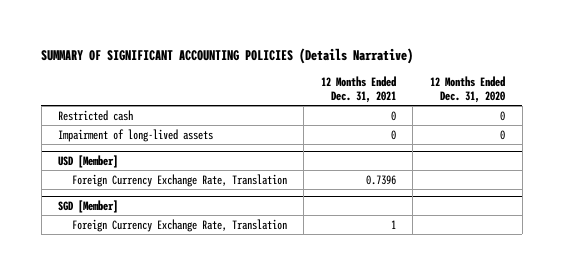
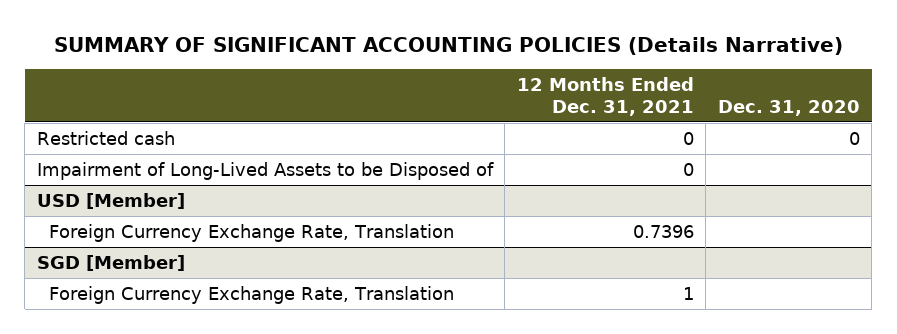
[429,75,505,103] 12 Months Ended Dec. 31, 2020 -> none
none -> [717,99,860,116] Dec. 31, 2020
[58,128,214,142] Impairment of long-lived assets -> [36,161,494,180] Impairment of Long-Lived Assets to be Disposed of

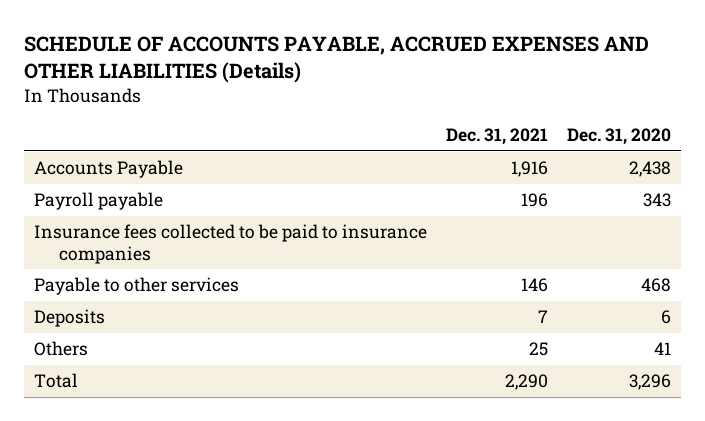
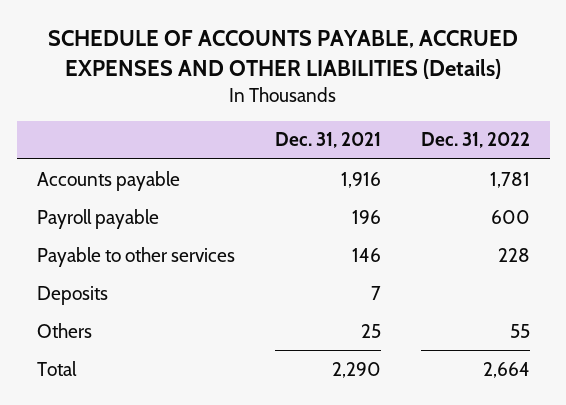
[567,128,672,146] Dec. 31, 2020 -> none
none -> [420,132,530,149] Dec. 31, 2022
[33,160,183,179] Accounts Payable -> [36,170,180,191] Accounts payable
[33,224,427,264] Insurance fees collected to be paid to insurance companies -> none

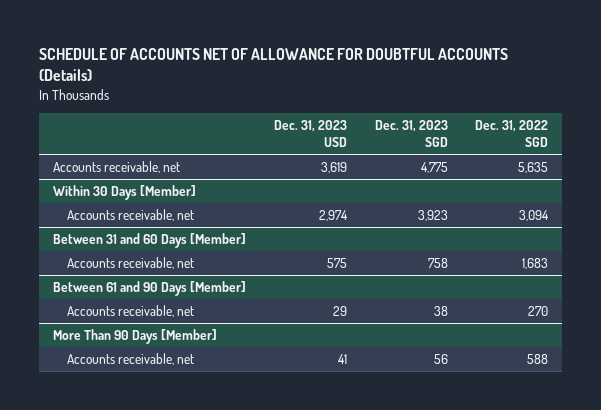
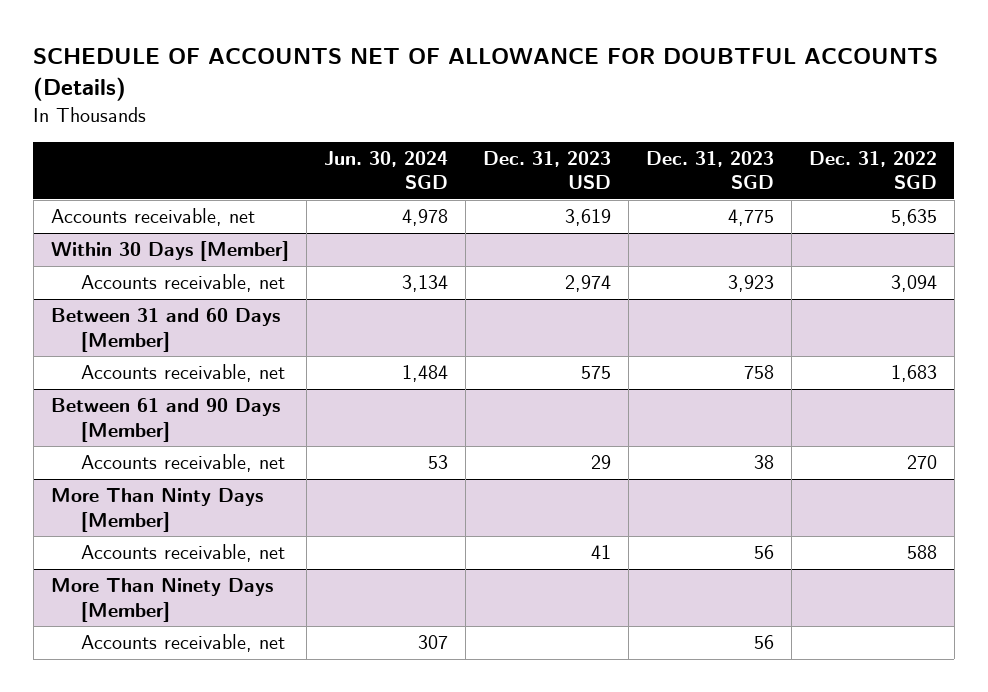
none -> [323,150,448,190] Jun. 30, 2024 SGD
[52,328,217,344] More Than 90 Days [Member] -> [50,488,263,532] More Than Ninty Days [Member]
none -> [50,578,273,622] More Than Ninety Days [Member]
none -> [80,634,285,653] Accounts receivable, net

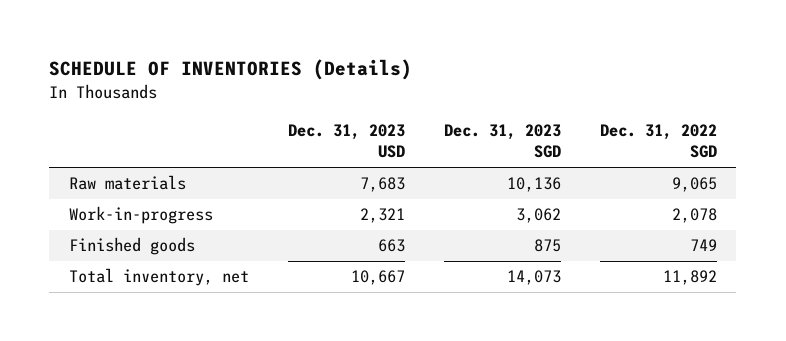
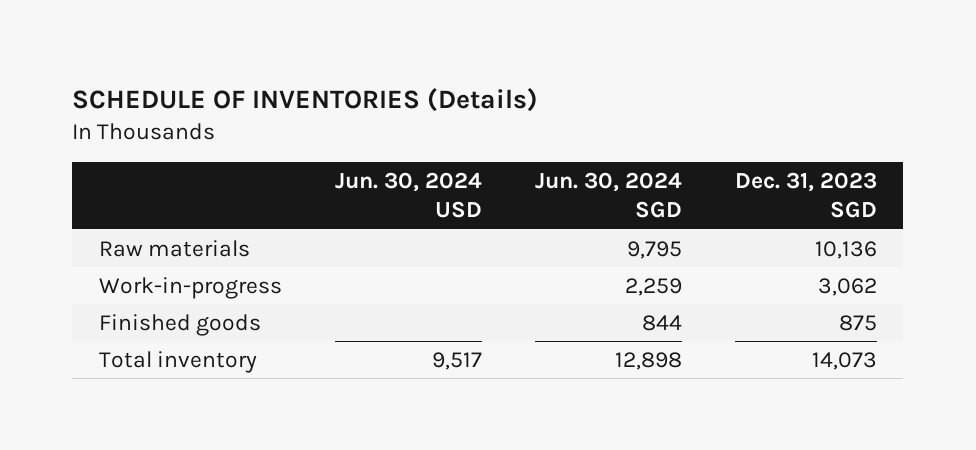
[287,123,405,159] Dec. 31, 2023 USD -> none
[599,123,717,159] Dec. 31, 2022 SGD -> none
none -> [334,171,482,219] Jun. 30, 2024 USD
none -> [534,171,682,219] Jun. 30, 2024 SGD
[68,268,249,287] Total inventory, net -> [98,350,257,373] Total inventory

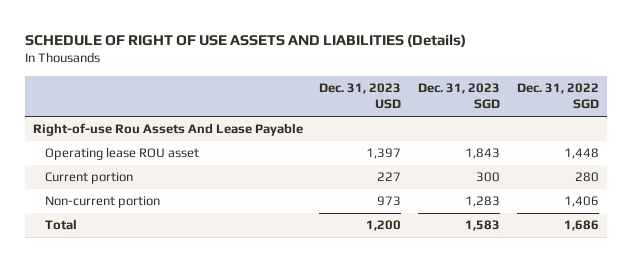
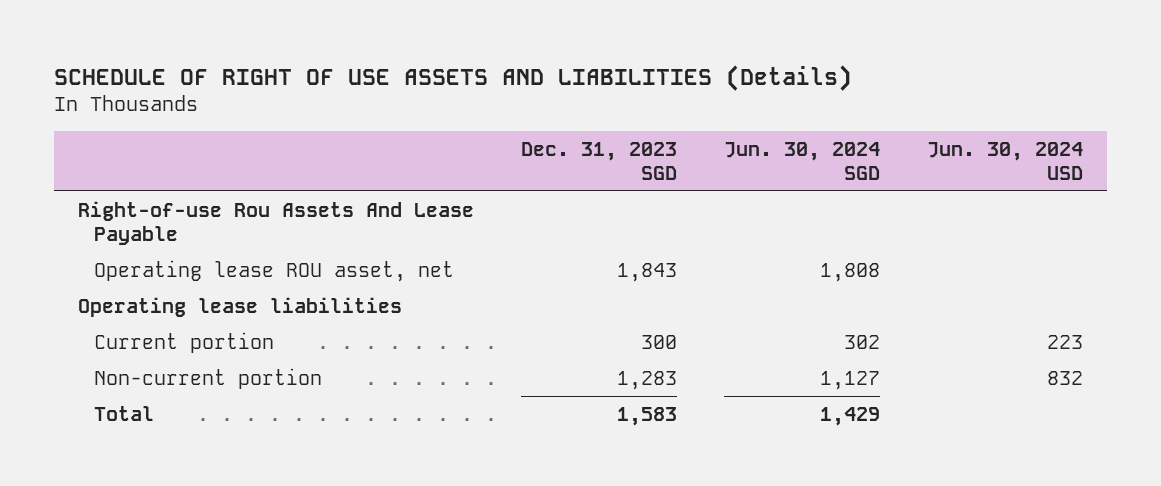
[319,82,402,110] Dec. 31, 2023 USD -> none
[516,82,599,110] Dec. 31, 2022 SGD -> none
none -> [723,141,880,180] Jun. 30, 2024 SGD
none -> [927,141,1084,180] Jun. 30, 2024 USD
[45,147,200,161] Operating lease ROU asset -> [93,259,454,282] Operating lease ROU asset, net
none -> [77,296,402,317] Operating lease liabilities

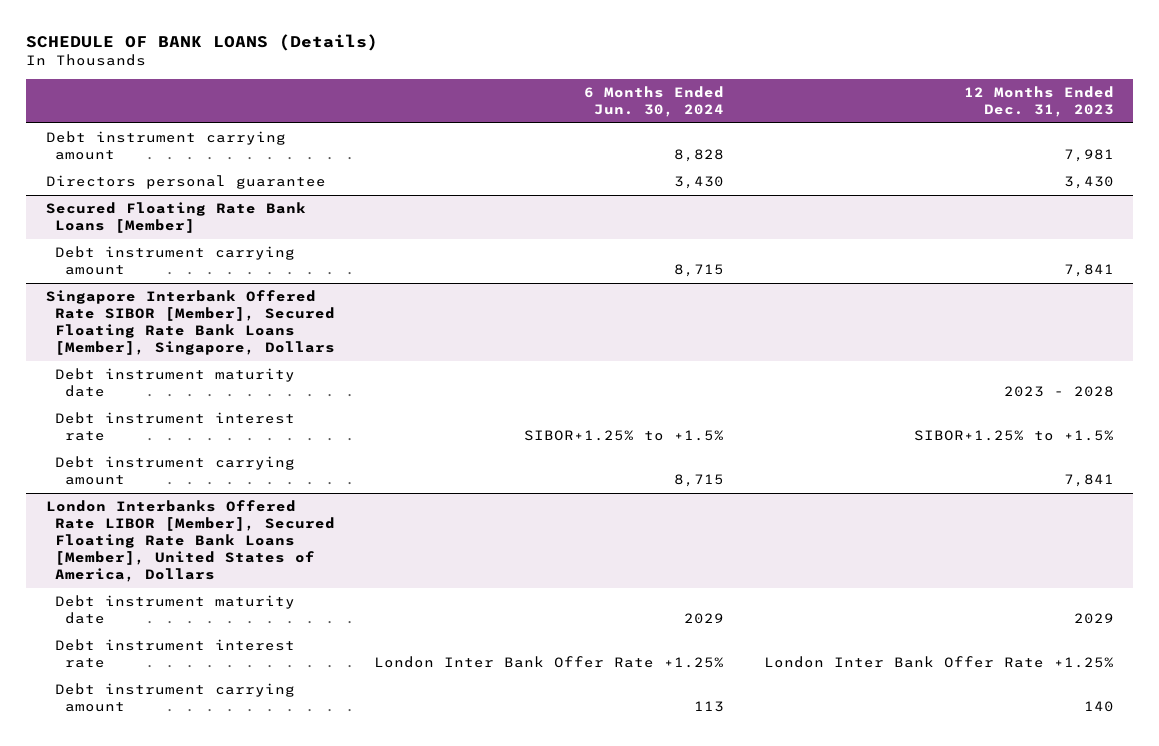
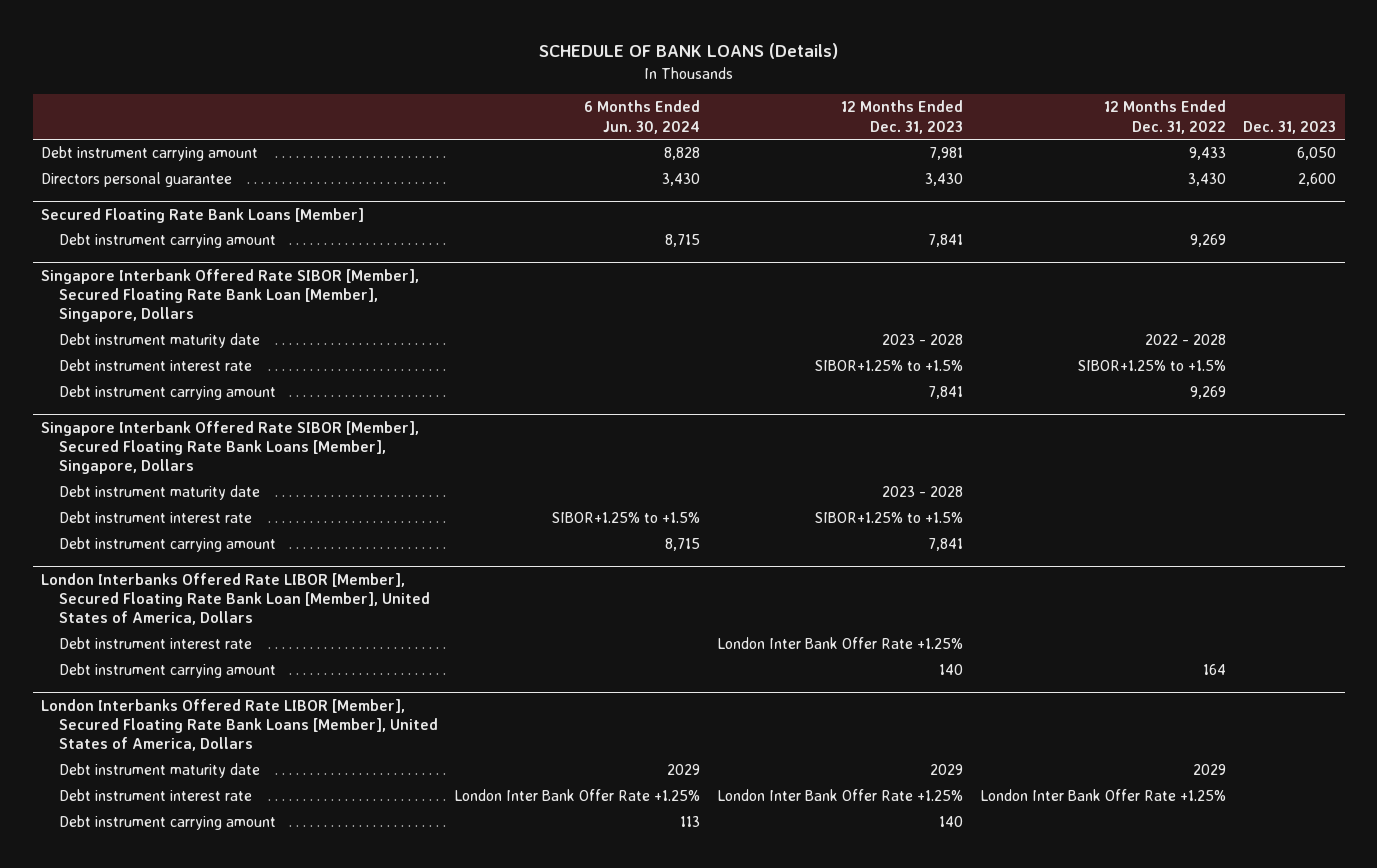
none -> [1104,100,1227,134] 12 Months Ended Dec. 31, 2022
none -> [1243,120,1337,134] Dec. 31, 2023
none -> [41,268,420,323] Singapore Interbank Offered Rate SIBOR [Member], Secured Floating Rate Bank Loan [Member], Singapore, Dollars
none -> [58,333,260,349] Debt instrument maturity date
none -> [58,359,252,372] Debt instrument interest rate
none -> [58,385,276,401] Debt instrument carrying amount
none -> [41,572,430,626] London Interbanks Offered Rate LIBOR [Member], Secured Floating Rate Bank Loan [Member], United States of America, Dollars
none -> [58,637,252,650] Debt instrument interest rate
none -> [58,663,276,679] Debt instrument carrying amount

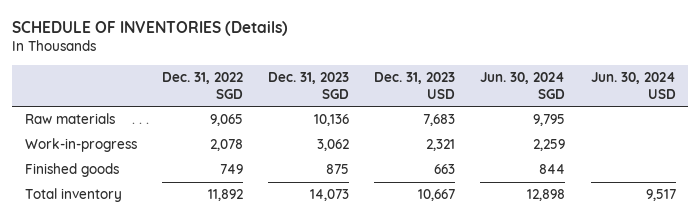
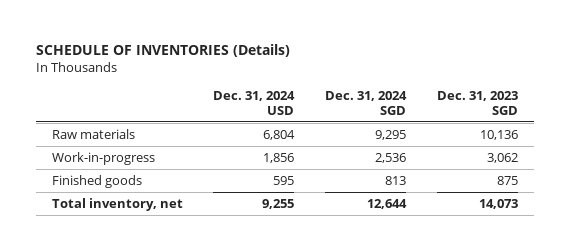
[162,71,244,99] Dec. 31, 2022 SGD -> none
[374,71,456,99] Dec. 31, 2023 USD -> none
[480,71,566,99] Jun. 30, 2024 SGD -> none
[590,71,676,99] Jun. 30, 2024 USD -> none
none -> [213,91,296,115] Dec. 31, 2024 USD
none -> [325,91,408,115] Dec. 31, 2024 SGD
[24,188,122,203] Total inventory -> [51,197,183,211] Total inventory, net

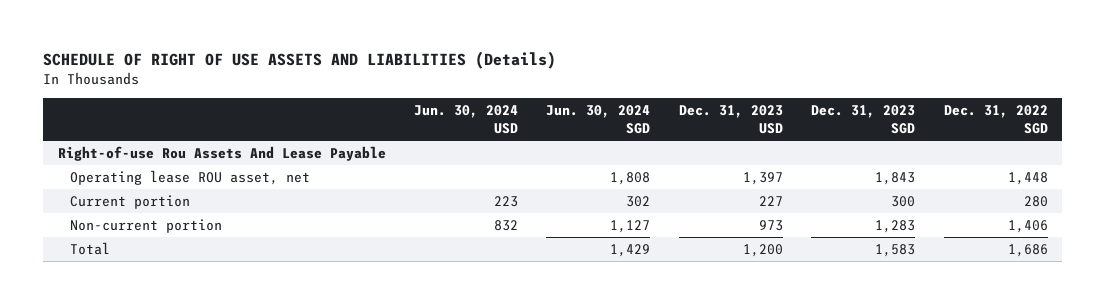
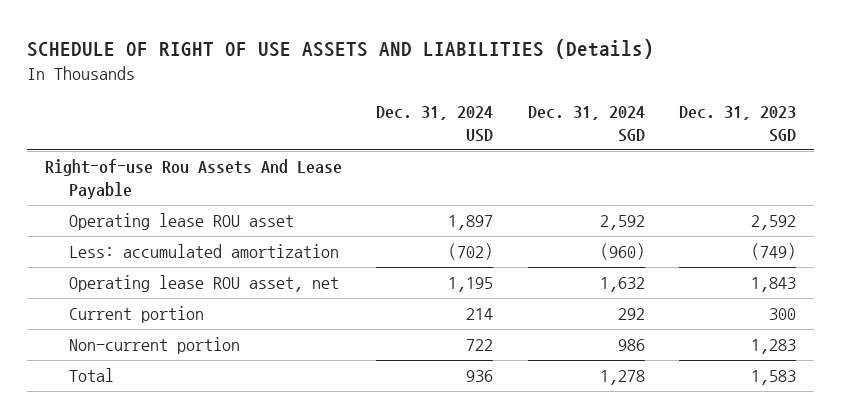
[414,105,519,135] Jun. 30, 2024 USD -> none
[546,105,651,135] Jun. 30, 2024 SGD -> none
[678,105,783,135] Dec. 31, 2023 USD -> none
[943,105,1048,135] Dec. 31, 2022 SGD -> none
none -> [376,106,494,142] Dec. 31, 2024 USD
none -> [527,106,645,142] Dec. 31, 2024 SGD
none -> [69,213,295,231] Operating lease ROU asset
none -> [69,244,340,259] Less: accumulated amortization

